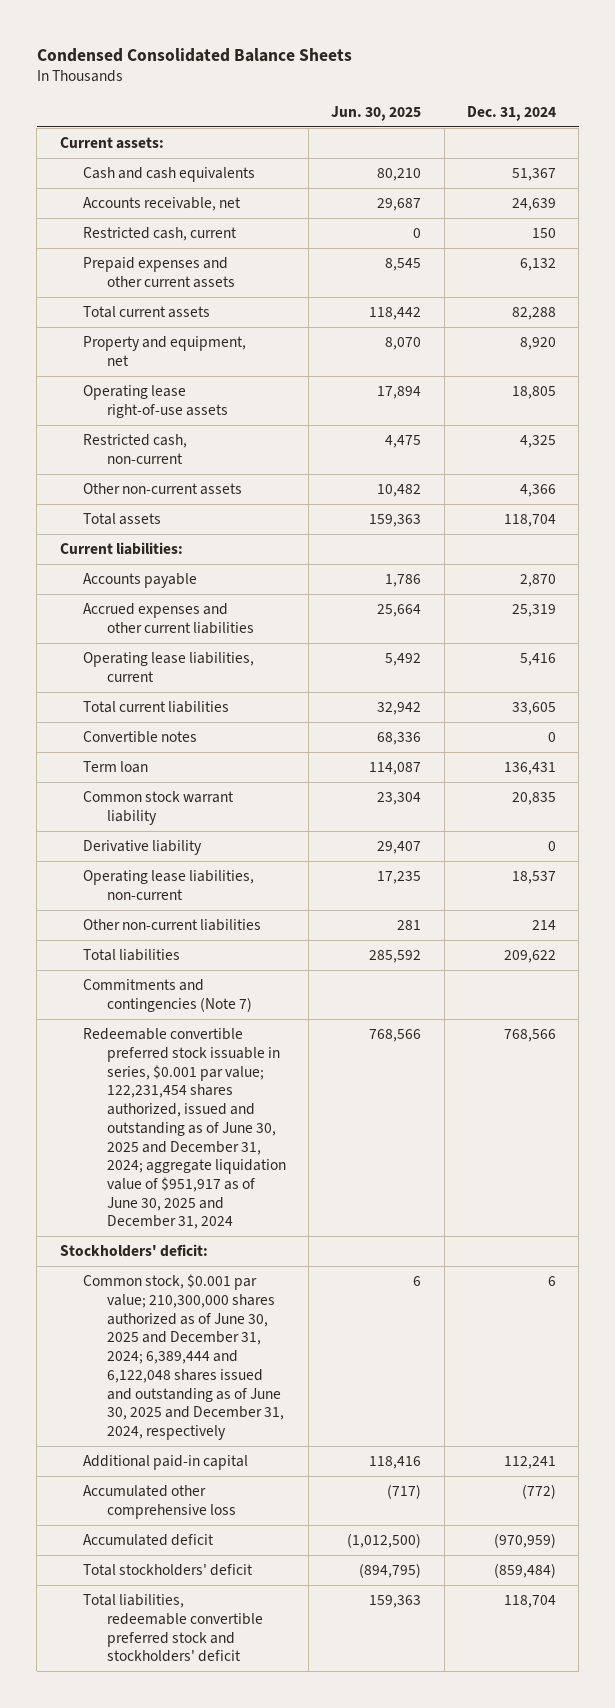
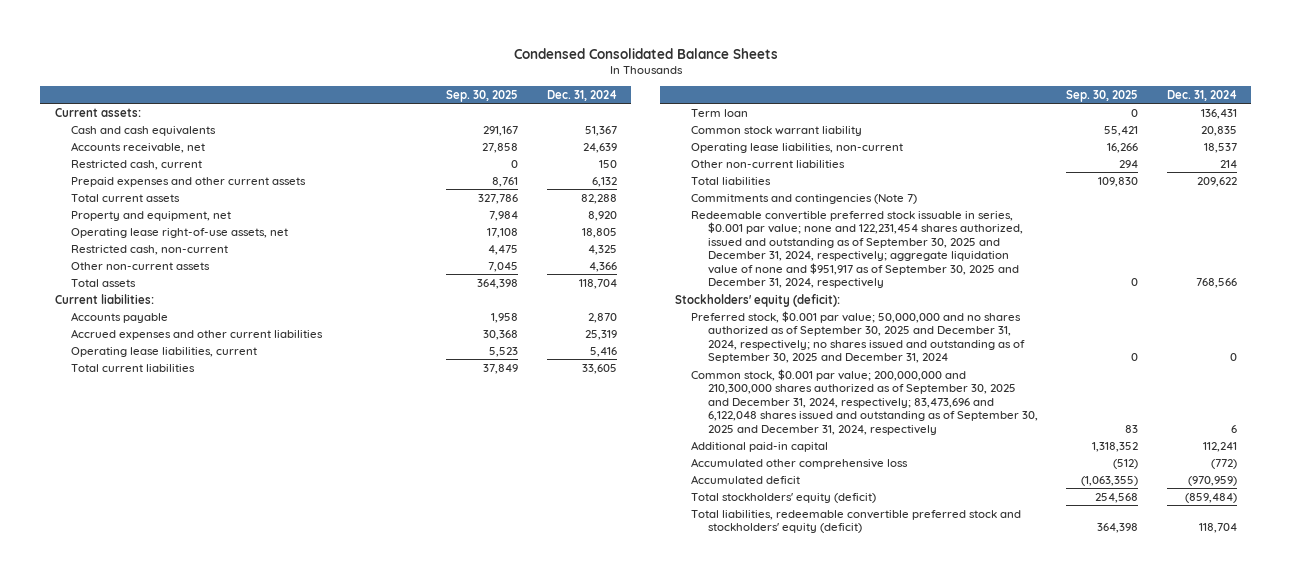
[331,105,422,121] Jun. 30, 2025 -> none
none -> [446,89,519,102] Sep. 30, 2025
[83,385,228,418] Operating lease right-of-use assets -> [71,227,289,238] Operating lease right-of-use assets, net
[83,731,198,744] Convertible notes -> none
[83,840,203,856] Derivative liability -> none
[83,1028,286,1230] Redeemable convertible preferred stock issuable in series, $0.001 par value; 122,231,454 shares authorized, issued and outstanding as of June 30, 2025 and December 31, 2024; aggregate liquidation value of $951,917 as of June 30, 2025 and December 31, 2024 -> [691,210,1023,289] Redeemable convertible preferred stock issuable in series, $0.001 par value; none and 122,231,454 shares authorized, issued and outstanding as of September 30, 2025 and December 31, 2024, respectively; aggregate liquidation value of none and $951,917 as of September 30, 2025 and December 31, 2024, respectively
[59,1244,208,1258] Stockholders' deficit: -> [674,293,840,307] Stockholders' equity (deficit):
none -> [691,310,1025,364] Preferred stock, $0.001 par value; 50,000,000 and no shares authorized as of September 30, 2025 and December 31, 2024, respectively; no shares issued and outstanding as of September 30, 2025 and December 31, 2024
[83,1274,284,1440] Common stock, $0.001 par value; 210,300,000 shares authorized as of June 30, 2025 and December 31, 2024; 6,389,444 and 6,122,048 shares issued and outstanding as of June 30, 2025 and December 31, 2024, respectively -> [691,368,1038,435] Common stock, $0.001 par value; 200,000,000 and 210,300,000 shares authorized as of September 30, 2025 and December 31, 2024, respectively; 83,473,696 and 6,122,048 shares issued and outstanding as of September 30, 2025 and December 31, 2024, respectively
[83,1564,254,1577] Total stockholders' deficit -> [691,492,877,503] Total stockholders' equity (deficit)
[83,1594,263,1663] Total liabilities, redeemable convertible preferred stock and stockholders' deficit -> [691,509,1022,534] Total liabilities, redeemable convertible preferred stock and stockholders' equity (deficit)

